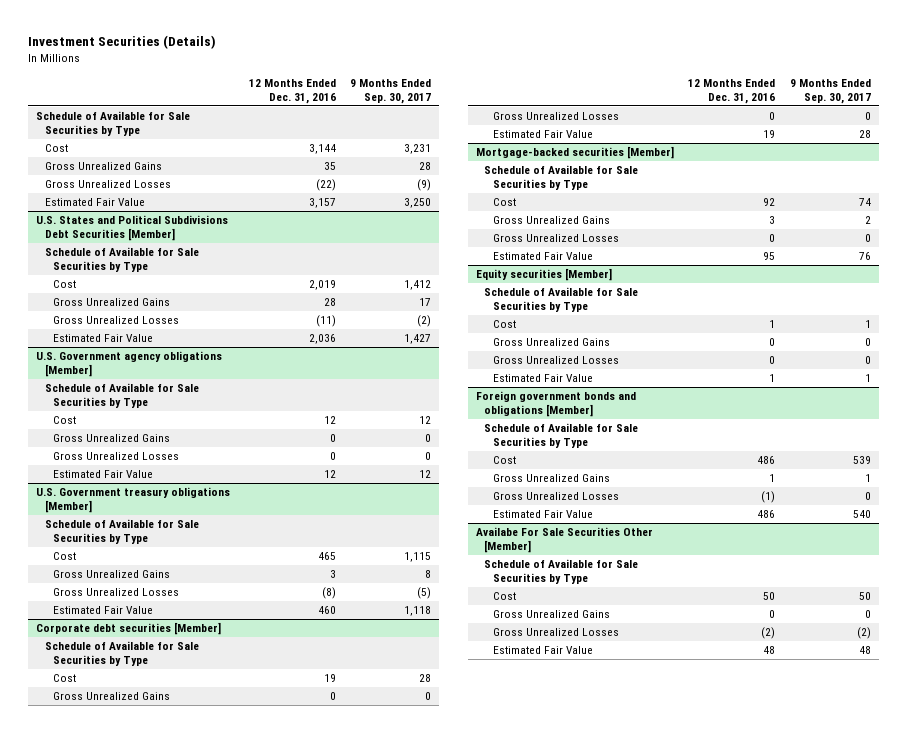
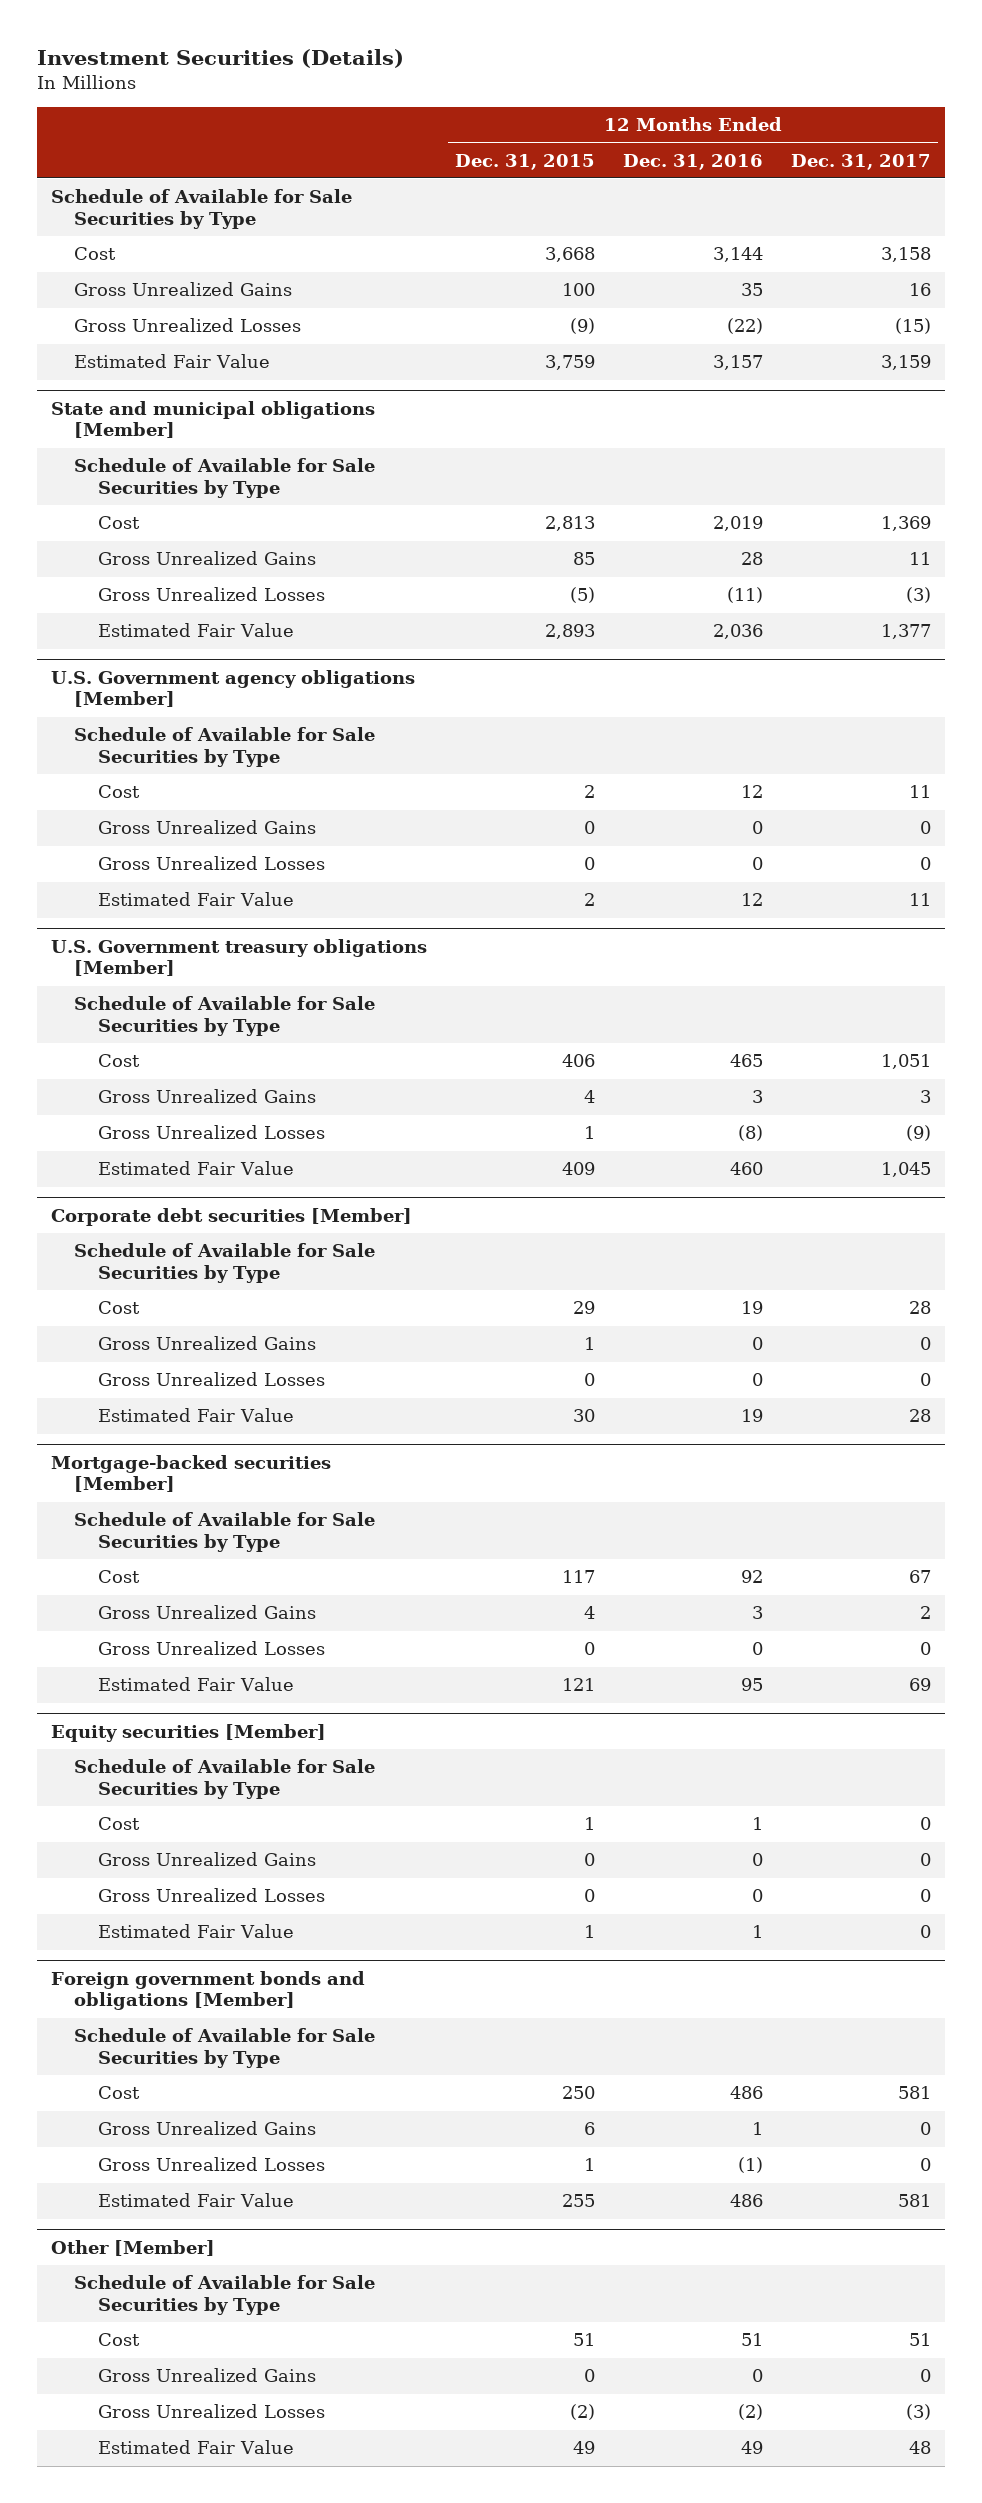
[350,79,432,105] 9 Months Ended Sep. 30, 2017 -> none
none -> [454,153,595,170] Dec. 31, 2015
none -> [791,153,932,170] Dec. 31, 2017
[35,215,228,242] U.S. States and Political Subdivisions Debt Securities [Member] -> [50,401,375,439] State and municipal obligations [Member]
[475,527,653,554] Availabe For Sale Securities Other [Member] -> [50,2240,215,2257] Other [Member]
[763,592,776,601] 50 -> [741,2333,764,2347] 51
[763,646,776,655] 48 -> [741,2441,764,2455] 49

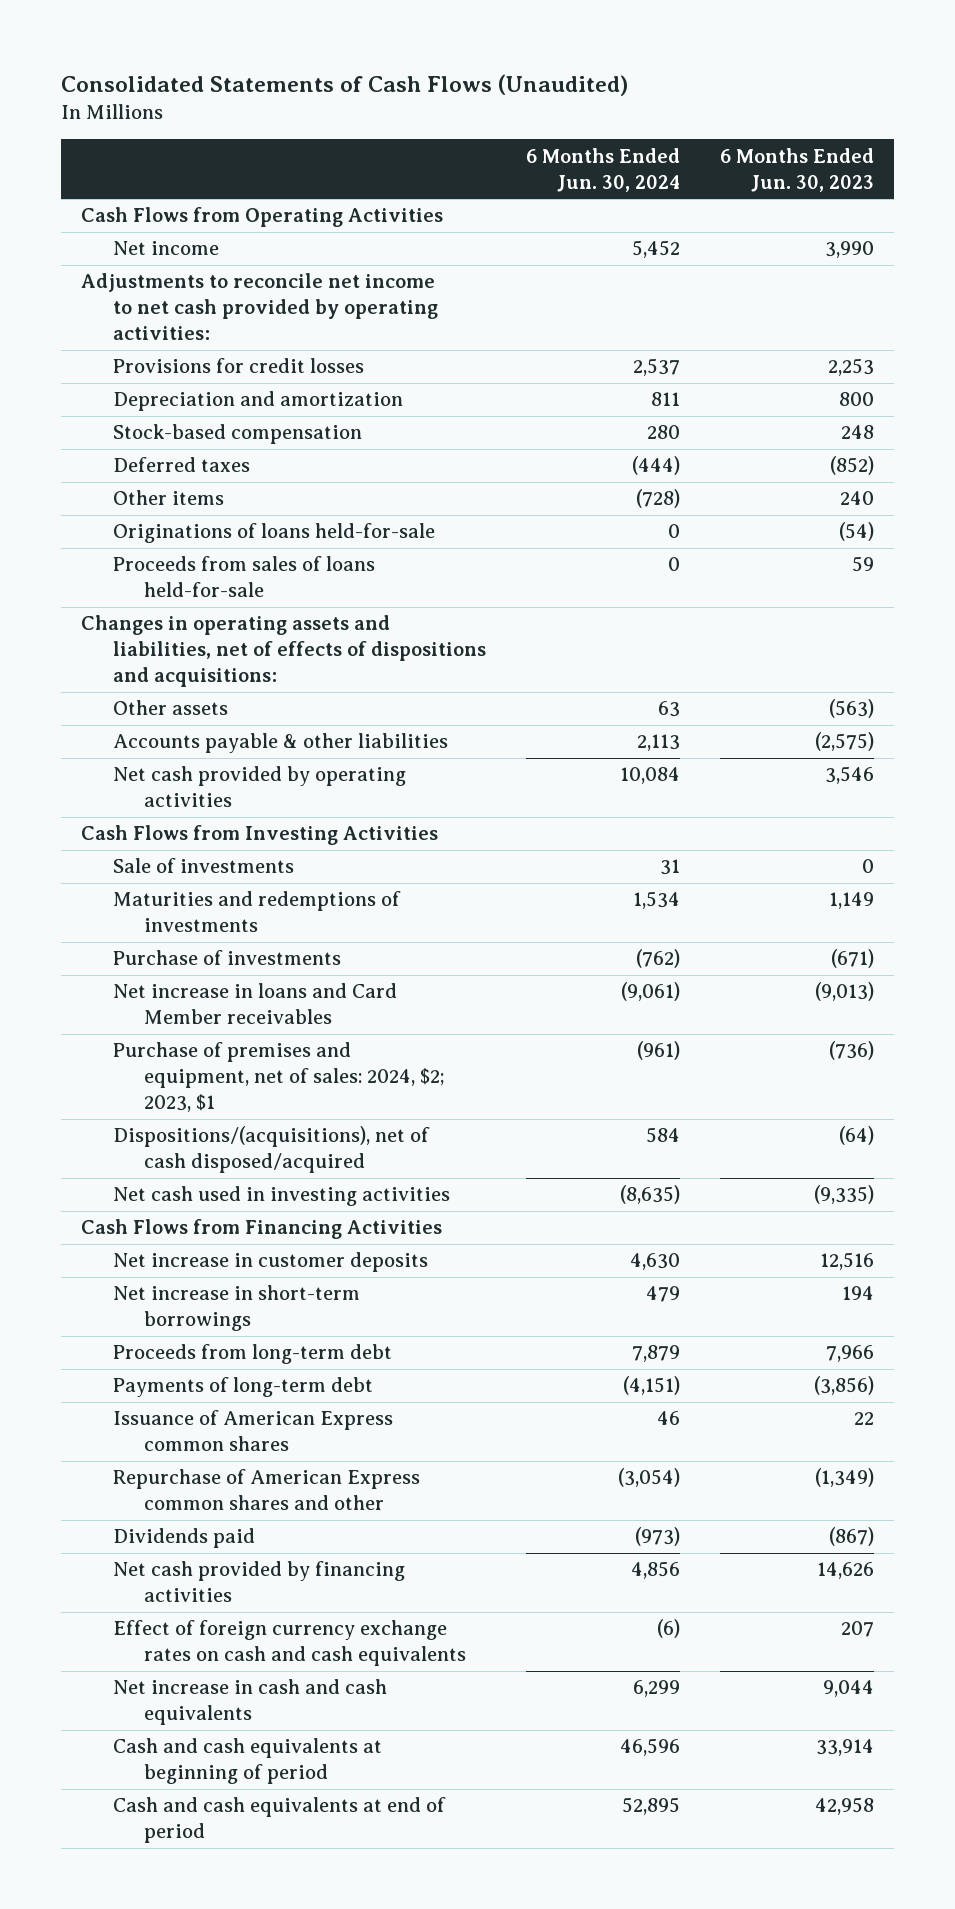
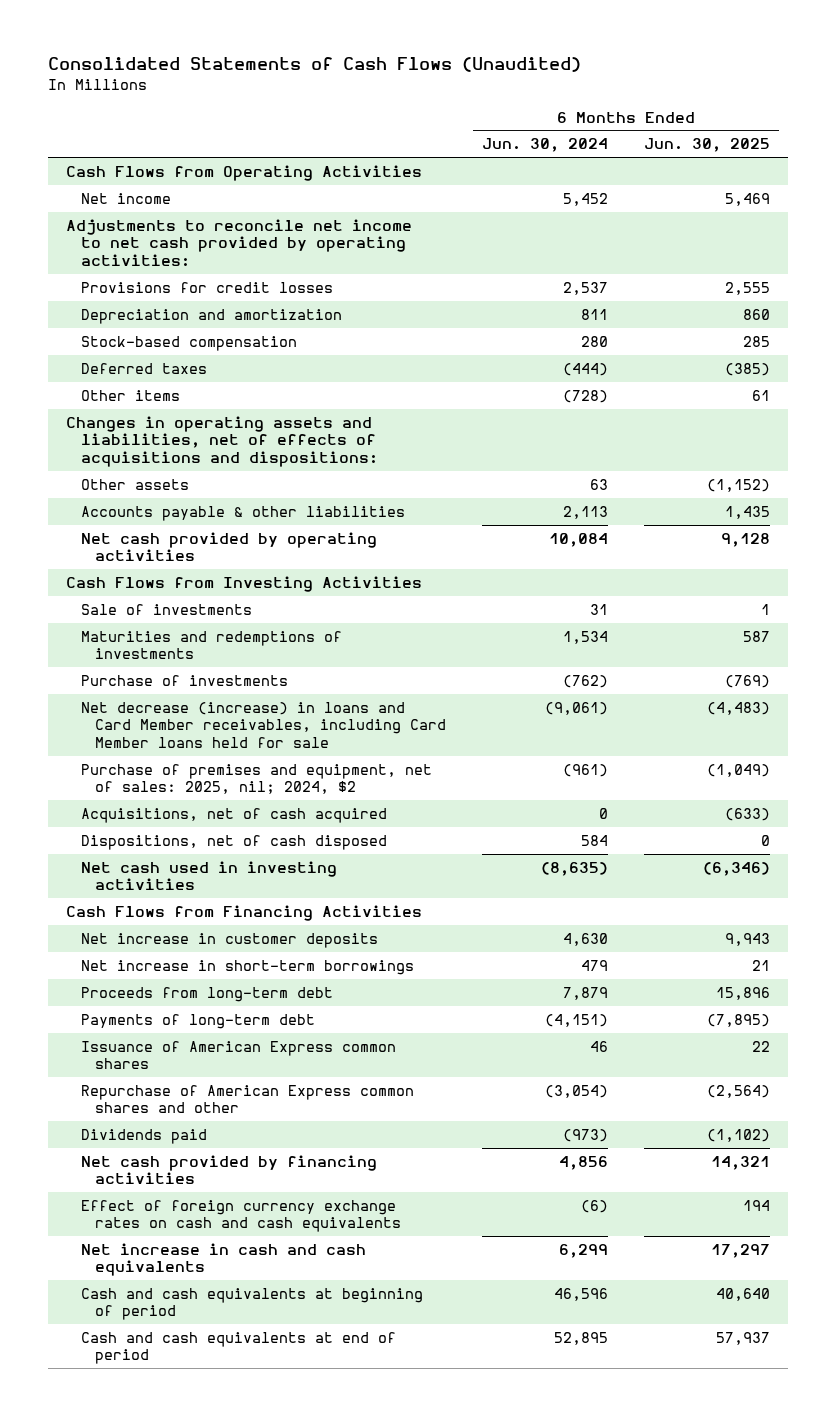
[720,147,875,192] 6 Months Ended Jun. 30, 2023 -> none
none -> [644,138,771,153] Jun. 30, 2025
[112,523,435,544] Originations of loans held-for-sale -> none
[112,556,375,598] Proceeds from sales of loans held-for-sale -> none
[80,615,486,688] Changes in operating assets and liabilities, net of effects of dispositions and acquisitions: -> [65,415,378,467] Changes in operating assets and liabilities, net of effects of acquisitions and dispositions:
[112,983,397,1025] Net increase in loans and Card Member receivables -> [80,701,447,748] Net decrease (increase) in loans and Card Member receivables, including Card Member loans held for sale
[112,1042,446,1113] Purchase of premises and equipment, net of sales: 2024, $2; 2023, $1 -> [80,763,432,795] Purchase of premises and equipment, net of sales: 2025, nil; 2024, $2
none -> [80,807,387,823] Acquisitions, net of cash acquired
[112,1126,430,1174] Dispositions/(acquisitions), net of cash disposed/acquired -> [80,834,387,850] Dispositions, net of cash disposed

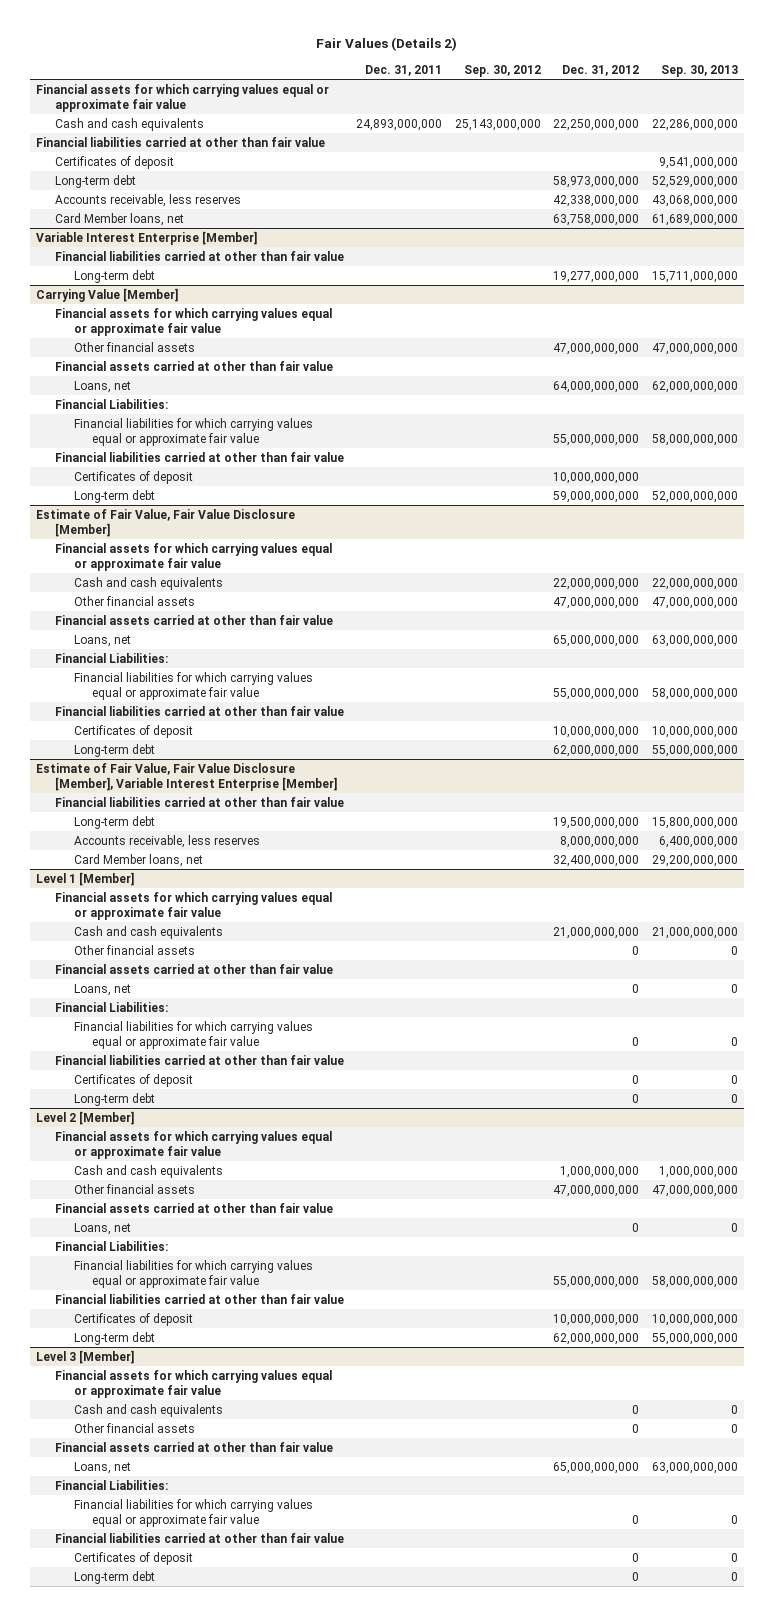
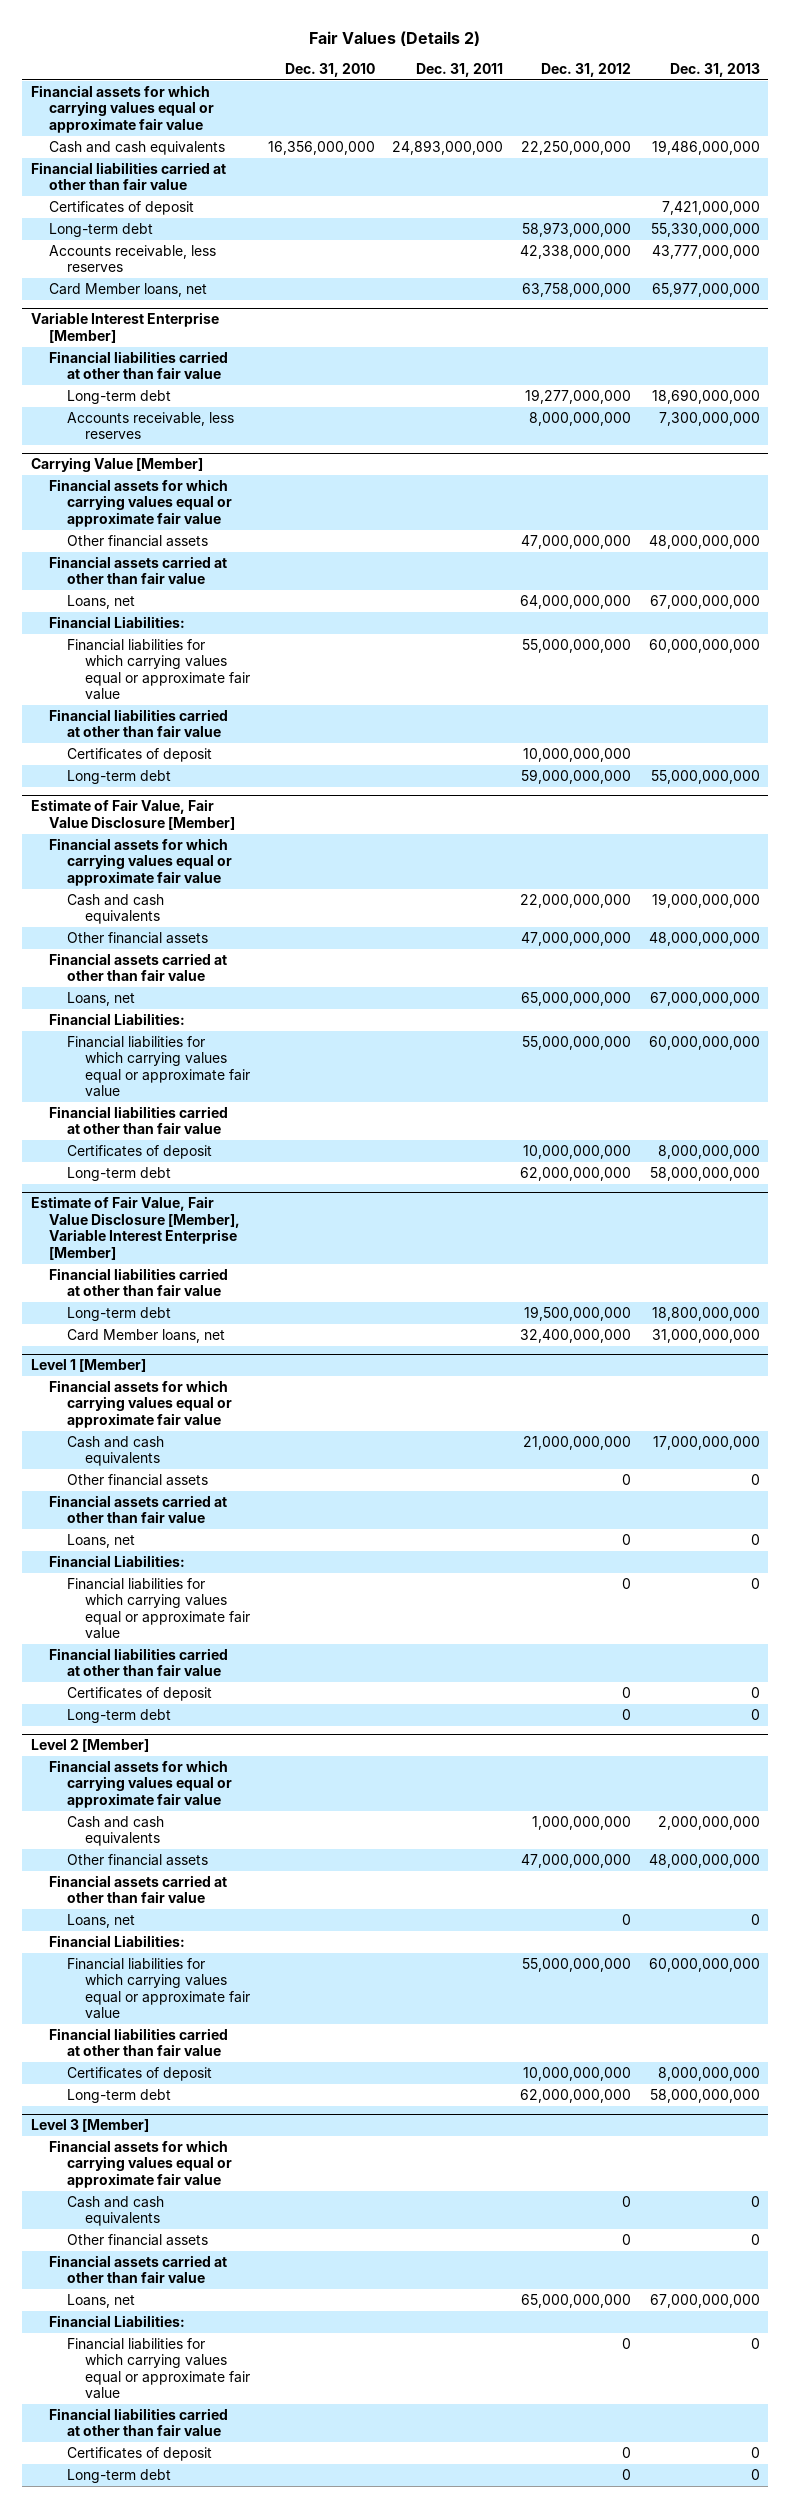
[463,64,541,77] Sep. 30, 2012 -> none
[660,64,738,77] Sep. 30, 2013 -> none
none -> [284,62,375,77] Dec. 31, 2010
none -> [669,62,760,77] Dec. 31, 2013
none -> [67,412,235,440] Accounts receivable, less reserves
[73,834,260,848] Accounts receivable, less reserves -> none

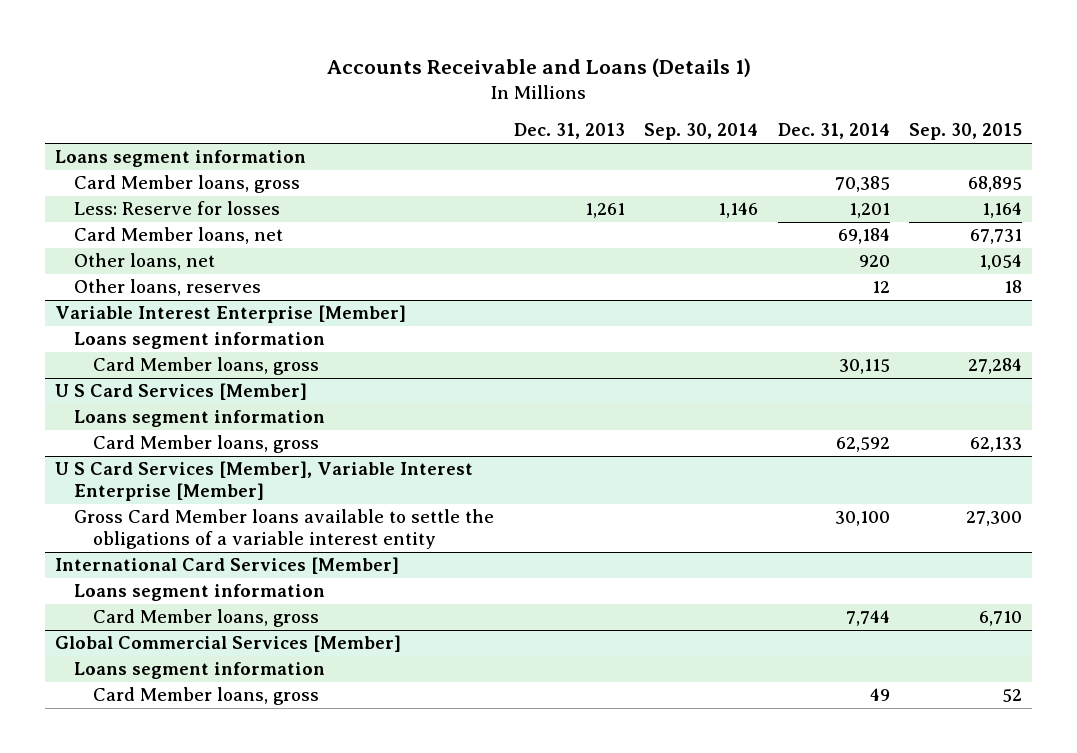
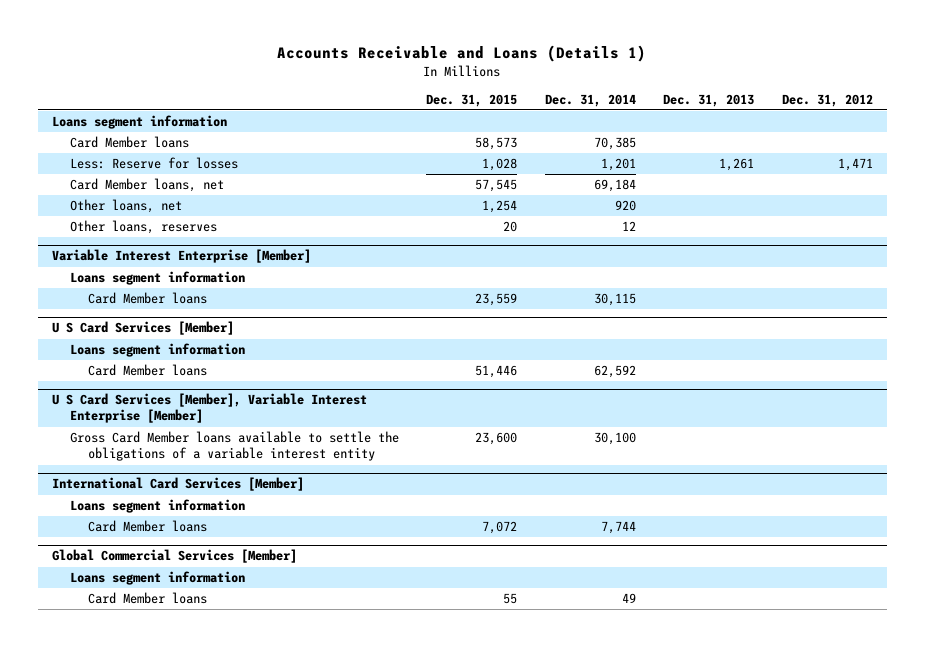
[644,123,759,141] Sep. 30, 2014 -> none
[909,123,1023,141] Sep. 30, 2015 -> none
none -> [426,93,518,107] Dec. 31, 2015
none -> [781,93,873,107] Dec. 31, 2012
[74,175,301,194] Card Member loans, gross -> [69,136,189,149] Card Member loans
[93,357,320,376] Card Member loans, gross -> [88,292,208,305] Card Member loans
[93,435,320,454] Card Member loans, gross -> [88,364,208,377] Card Member loans
[93,609,320,628] Card Member loans, gross -> [88,520,208,533] Card Member loans
[93,687,320,706] Card Member loans, gross -> [88,592,208,605] Card Member loans

